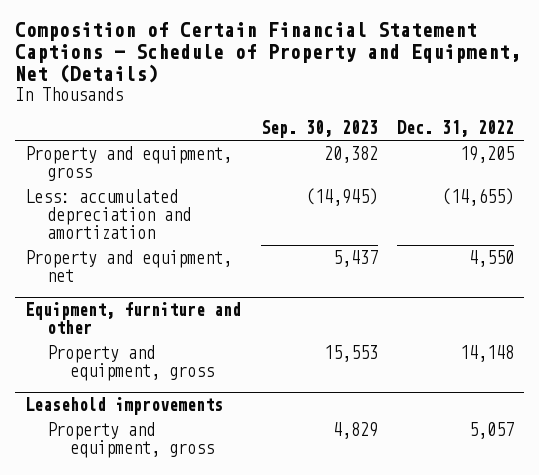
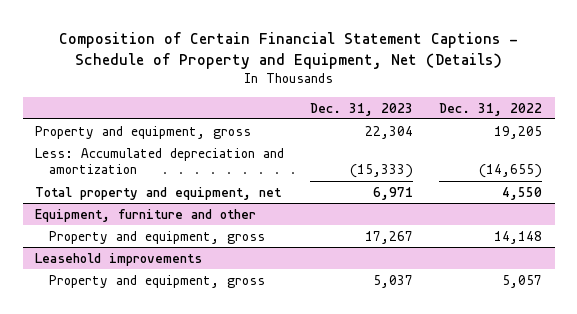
[260,120,378,139] Sep. 30, 2023 -> none
none -> [310,102,414,116] Dec. 31, 2023
[24,189,192,240] Less: accumulated depreciation and amortization -> [35,147,285,175] Less: Accumulated depreciation and amortization
[24,250,232,283] Property and equipment, net -> [35,186,283,200] Total property and equipment, net

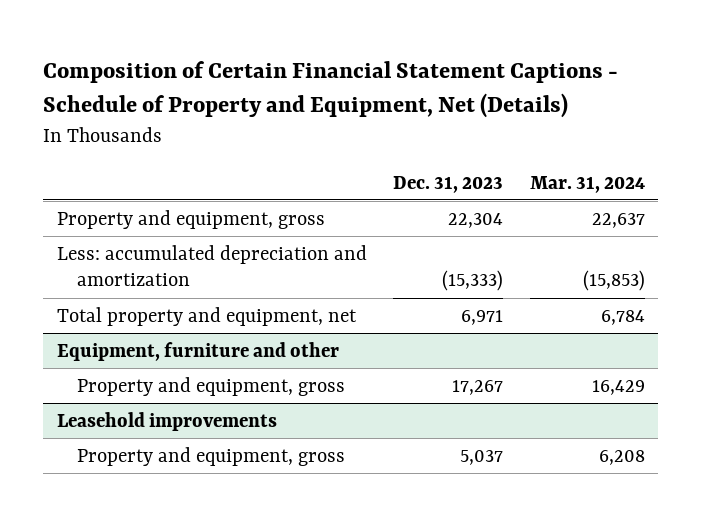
[438,102,542,116] Dec. 31, 2022 -> none
none -> [530,175,646,193] Mar. 31, 2024
[35,147,285,175] Less: Accumulated depreciation and amortization -> [56,245,367,287] Less: accumulated depreciation and amortization

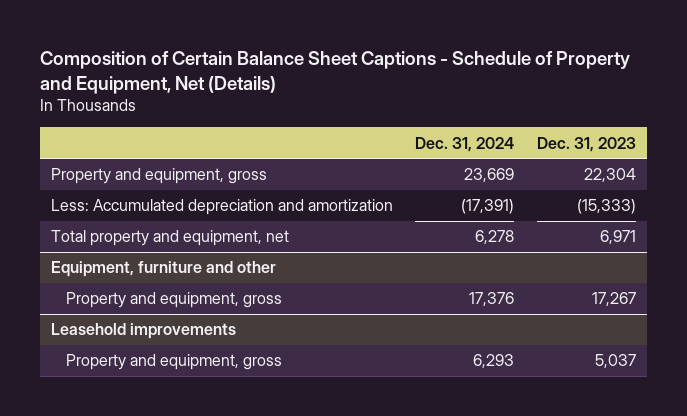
[43,60,619,119] Composition of Certain Financial Statement Captions - Schedule of Property and Equipment, Net (Details) -> [40,50,631,94] Composition of Certain Balance Sheet Captions - Schedule of Property and Equipment, Net (Details)
[530,175,646,193] Mar. 31, 2024 -> none
none -> [415,136,515,152] Dec. 31, 2024
[56,245,367,287] Less: accumulated depreciation and amortization -> [51,199,394,216] Less: Accumulated depreciation and amortization

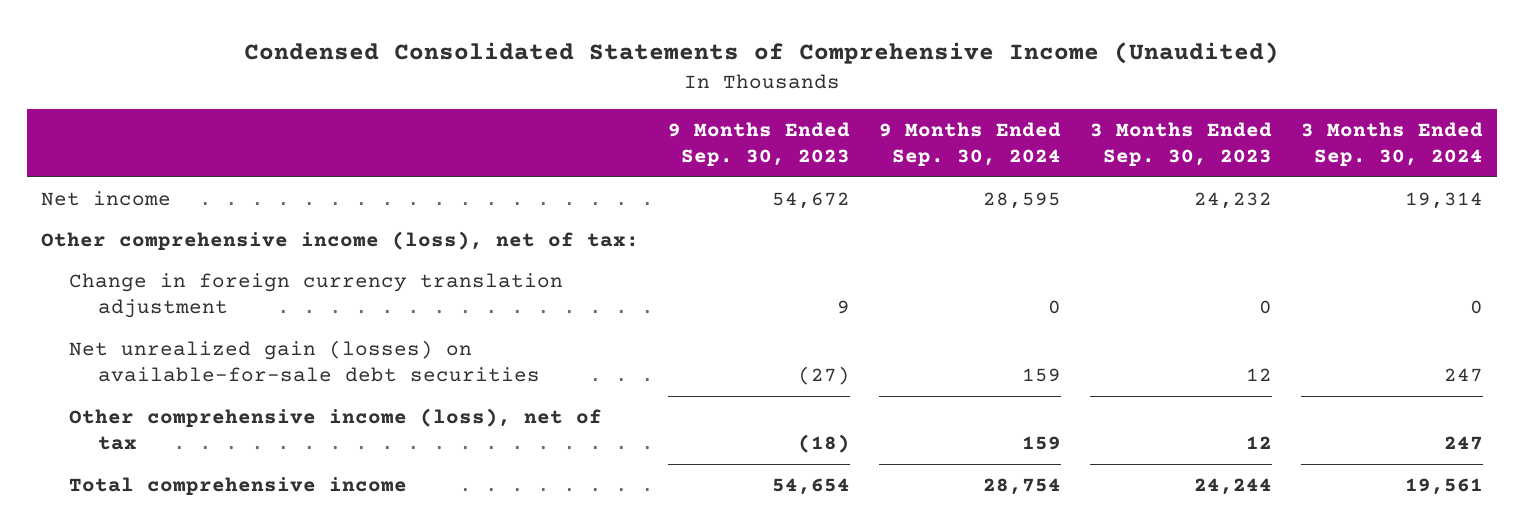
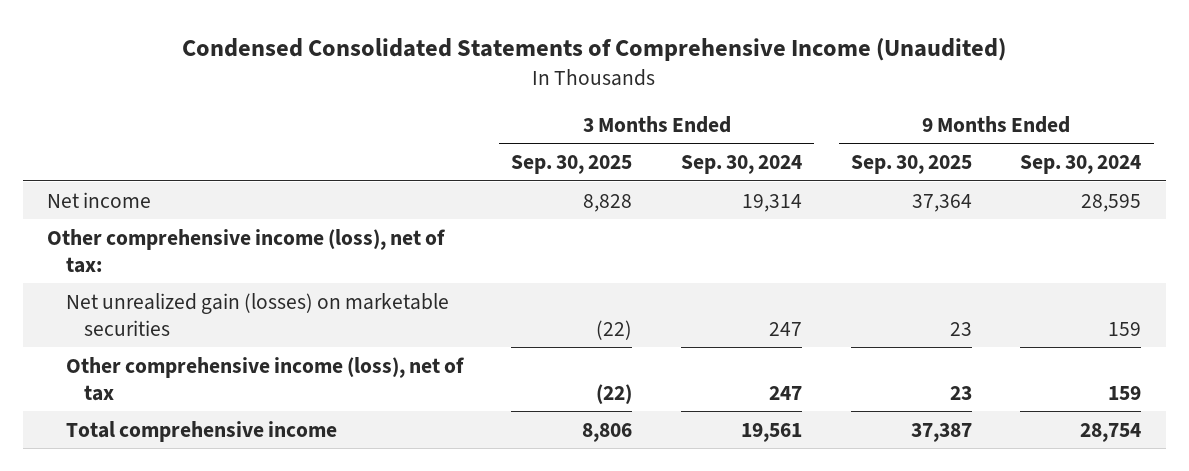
[667,121,850,167] 9 Months Ended Sep. 30, 2023 -> none
[1089,121,1272,167] 3 Months Ended Sep. 30, 2023 -> none
none -> [511,155,633,175] Sep. 30, 2025
none -> [850,155,972,175] Sep. 30, 2025
[69,272,564,319] Change in foreign currency translation adjustment -> none
[69,339,540,383] Net unrealized gain (losses) on available-for-sale debt securities -> [65,292,449,337] Net unrealized gain (losses) on marketable securities

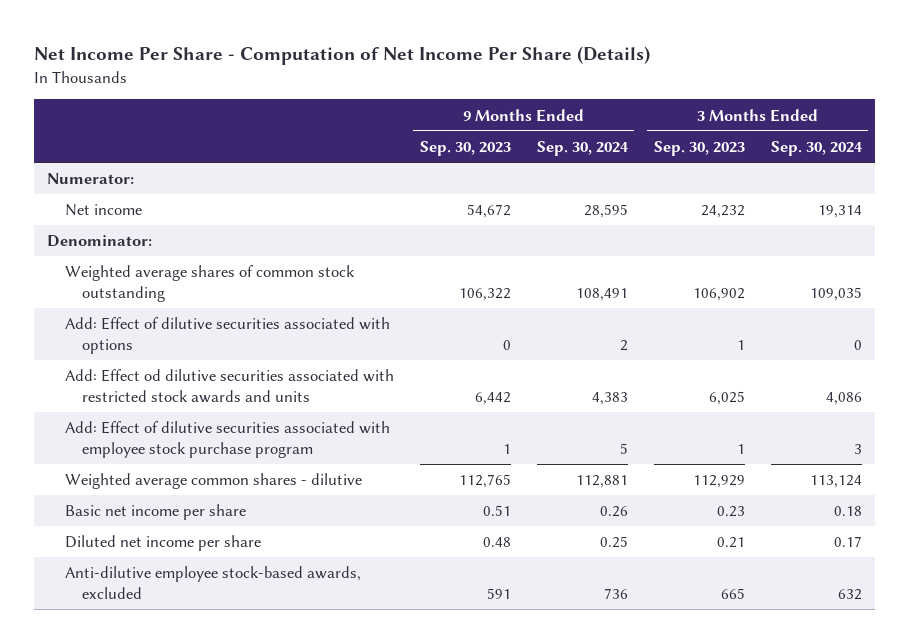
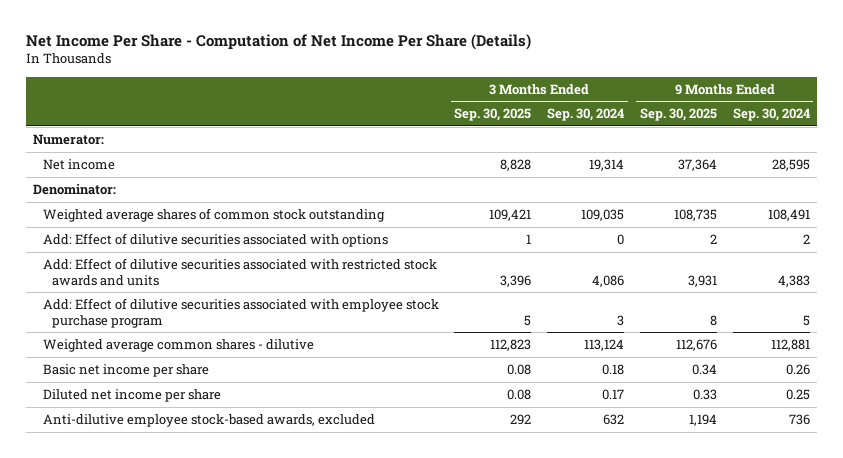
[419,141,511,157] Sep. 30, 2023 -> none
[653,141,745,157] Sep. 30, 2023 -> none
none -> [454,108,532,122] Sep. 30, 2025
none -> [639,108,717,122] Sep. 30, 2025
[64,369,394,403] Add: Effect od dilutive securities associated with restricted stock awards and units -> [42,258,437,286] Add: Effect of dilutive securities associated with restricted stock awards and units

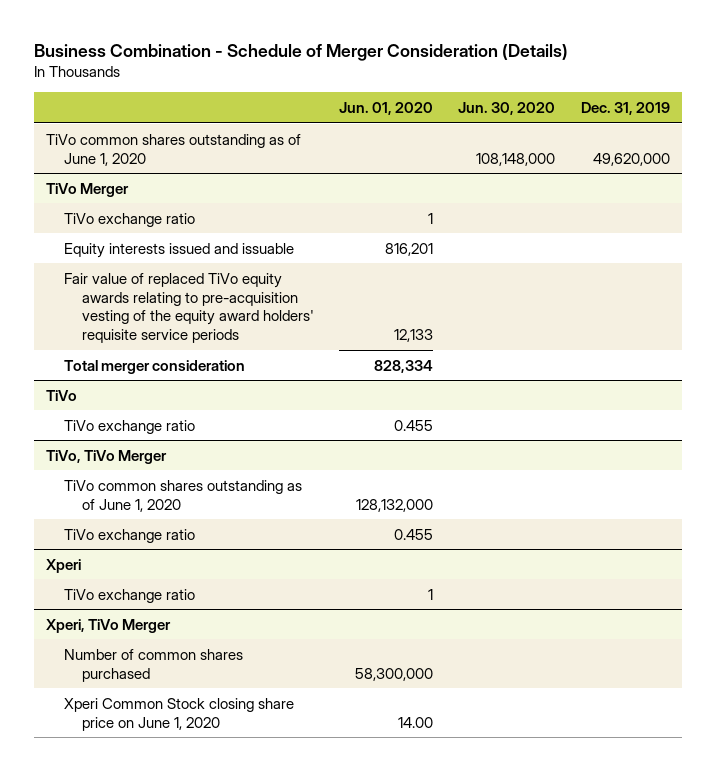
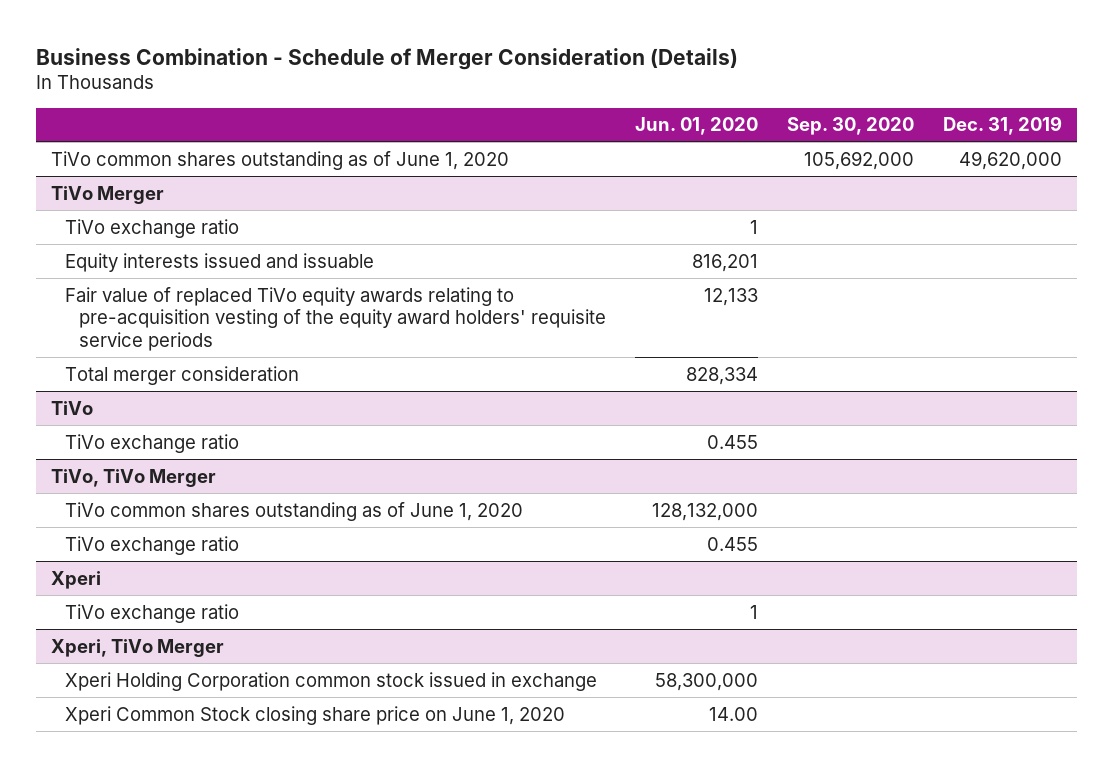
[458,101,556,115] Jun. 30, 2020 -> none
none -> [787,117,915,136] Sep. 30, 2020
[64,648,244,682] Number of common shares purchased -> [64,671,597,691] Xperi Holding Corporation common stock issued in exchange

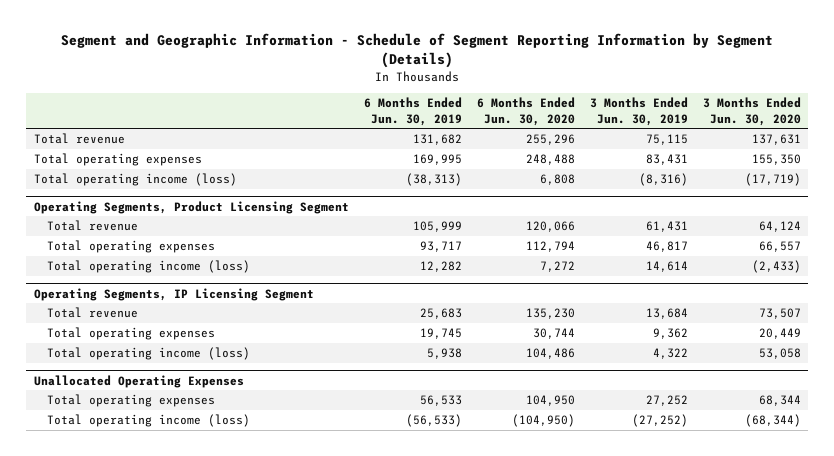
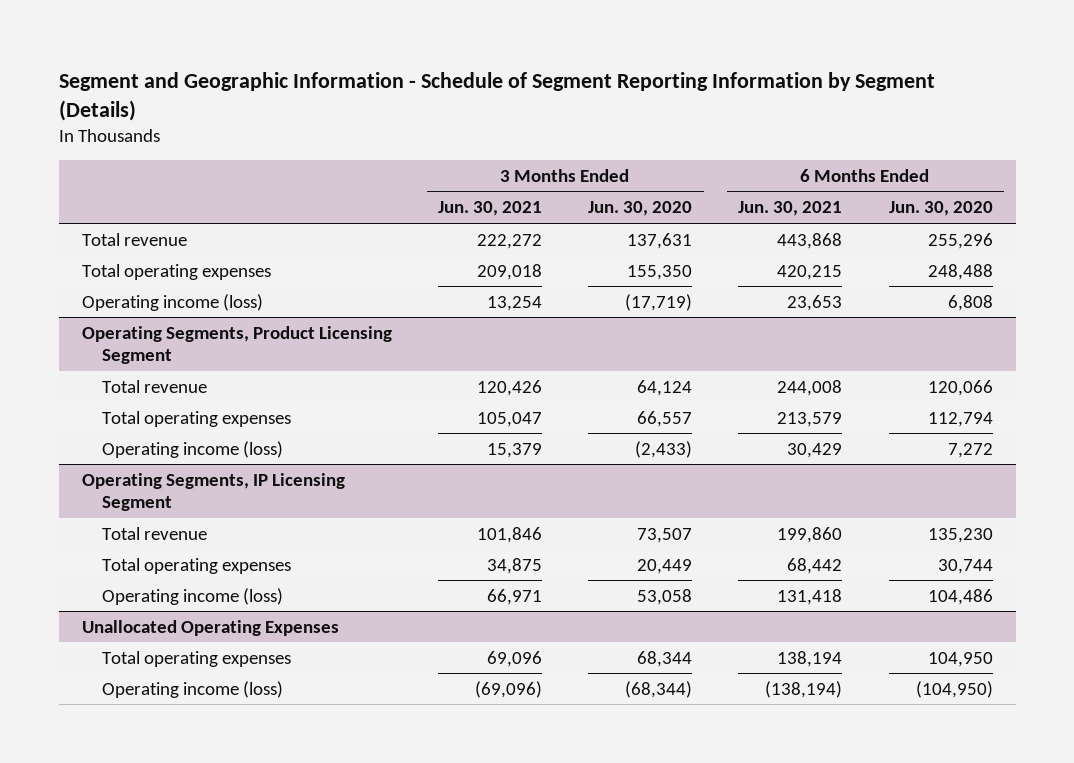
[363,97,462,126] 6 Months Ended Jun. 30, 2019 -> none
[589,97,688,126] 3 Months Ended Jun. 30, 2019 -> none
none -> [438,201,543,217] Jun. 30, 2021
none -> [738,201,843,217] Jun. 30, 2021
[33,173,237,187] Total operating income (loss) -> [81,293,263,311] Operating income (loss)
[47,260,251,274] Total operating income (loss) -> [102,440,284,458] Operating income (loss)
[47,347,251,361] Total operating income (loss) -> [102,587,284,605] Operating income (loss)
[47,414,251,428] Total operating income (loss) -> [102,680,284,698] Operating income (loss)

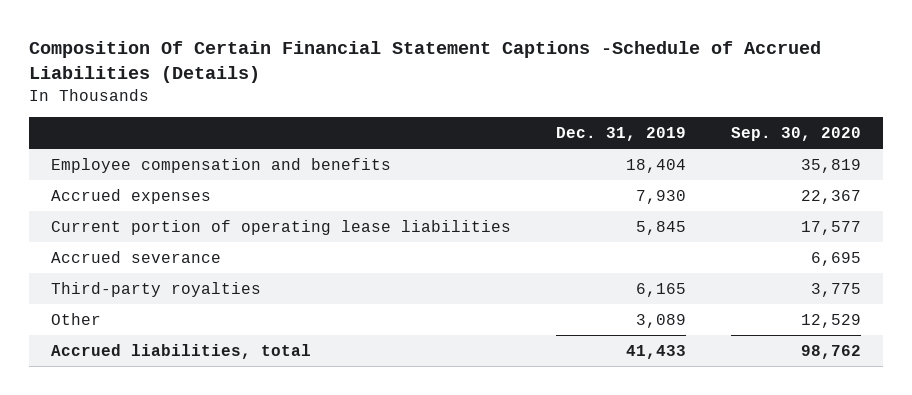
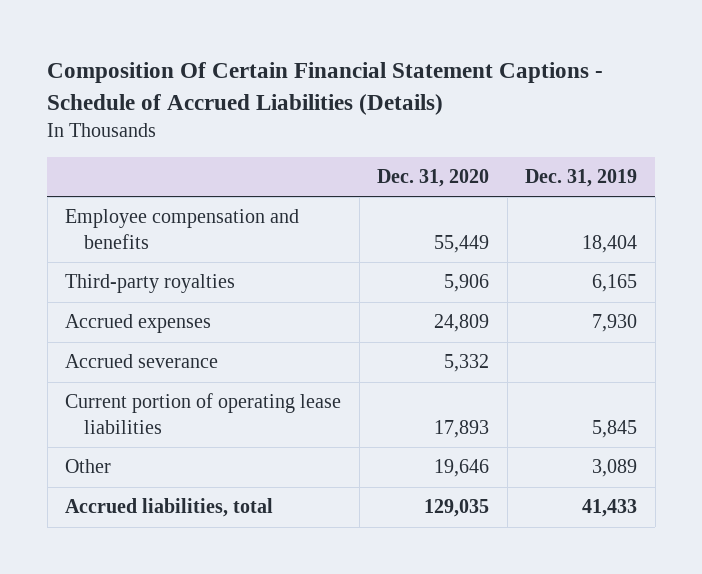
[29,41,822,84] Composition Of Certain Financial Statement Captions -Schedule of Accrued Liabilities (Details) -> [47,62,604,115] Composition Of Certain Financial Statement Captions - Schedule of Accrued Liabilities (Details)
[730,126,861,141] Sep. 30, 2020 -> none
none -> [377,169,490,188] Dec. 31, 2020
[51,281,262,297] Third-party royalties -> [65,274,236,294] Third-party royalties
[51,219,512,235] Current portion of operating lease liabilities -> [65,393,342,435] Current portion of operating lease liabilities

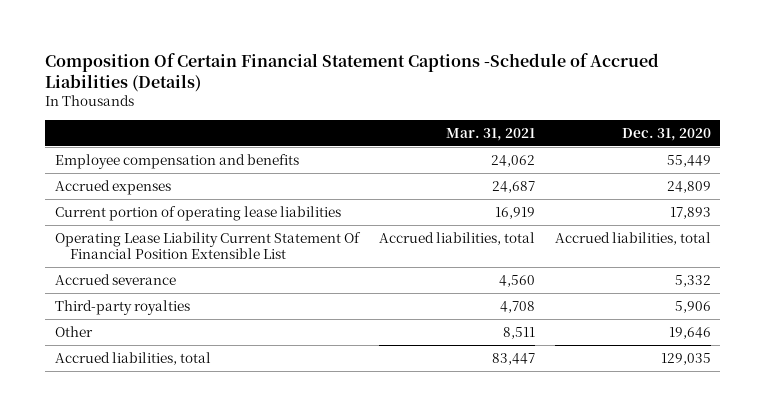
[47,62,604,115] Composition Of Certain Financial Statement Captions - Schedule of Accrued Liabilities (Details) -> [45,52,660,92] Composition Of Certain Financial Statement Captions -Schedule of Accrued Liabilities (Details)
[525,169,638,188] Dec. 31, 2019 -> none
none -> [445,128,535,142] Mar. 31, 2021
none -> [55,231,362,260] Operating Lease Liability Current Statement Of Financial Position Extensible List
[65,354,219,369] Accrued severance -> [55,273,177,285] Accrued severance
[65,274,236,294] Third-party royalties -> [55,299,191,315] Third-party royalties

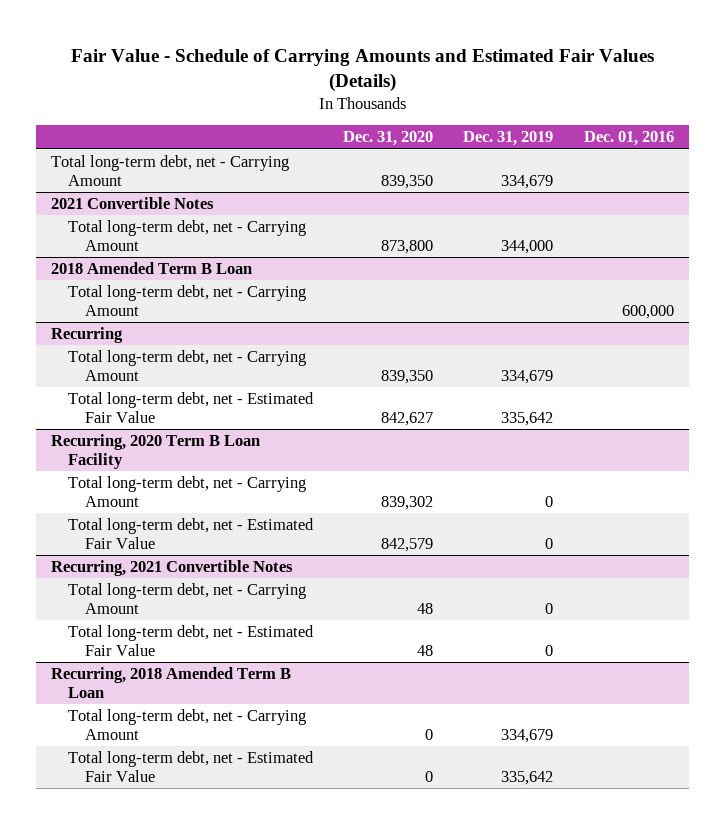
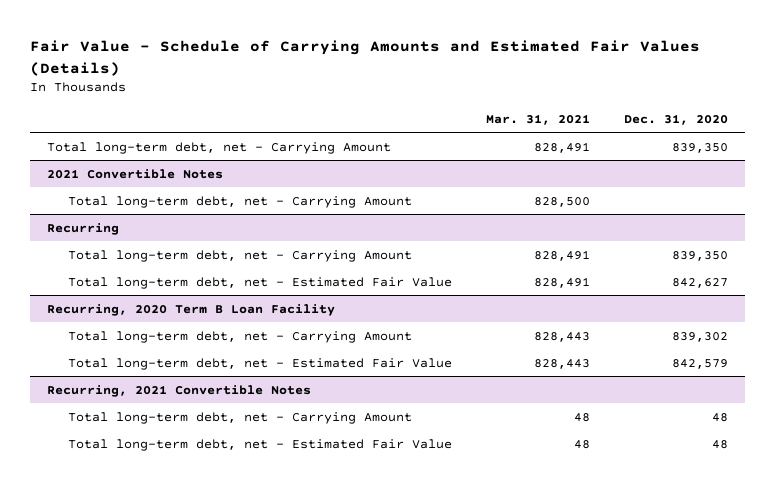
[463,131,554,147] Dec. 31, 2019 -> none
[583,131,674,147] Dec. 01, 2016 -> none
none -> [485,113,590,125] Mar. 31, 2021
[68,220,307,251] Total long-term debt, net - Carrying Amount -> none
[51,262,253,275] 2018 Amended Term B Loan -> none
[51,667,292,698] Recurring, 2018 Amended Term B Loan -> none
[68,709,307,740] Total long-term debt, net - Carrying Amount -> none
[68,751,315,782] Total long-term debt, net - Estimated Fair Value -> none

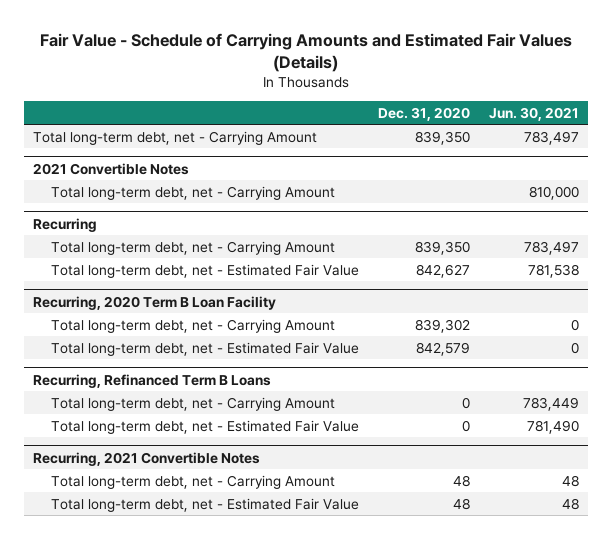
[485,113,590,125] Mar. 31, 2021 -> none
none -> [488,106,579,121] Jun. 30, 2021
none -> [33,373,272,388] Recurring, Refinanced Term B Loans
none -> [50,396,335,411] Total long-term debt, net - Carrying Amount
none -> [50,419,359,434] Total long-term debt, net - Estimated Fair Value

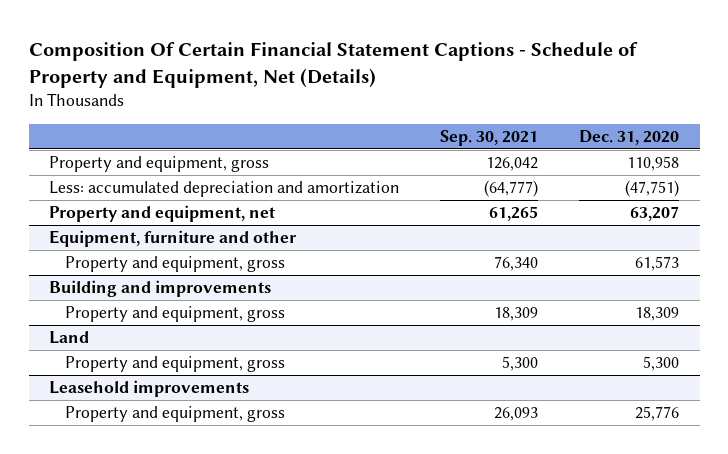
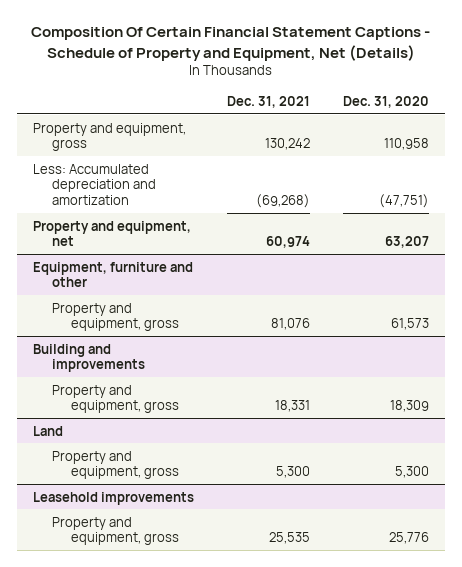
[440,130,539,147] Sep. 30, 2021 -> none
none -> [226,95,310,108] Dec. 31, 2021
[49,181,400,198] Less: accumulated depreciation and amortization -> [33,163,157,205] Less: Accumulated depreciation and amortization

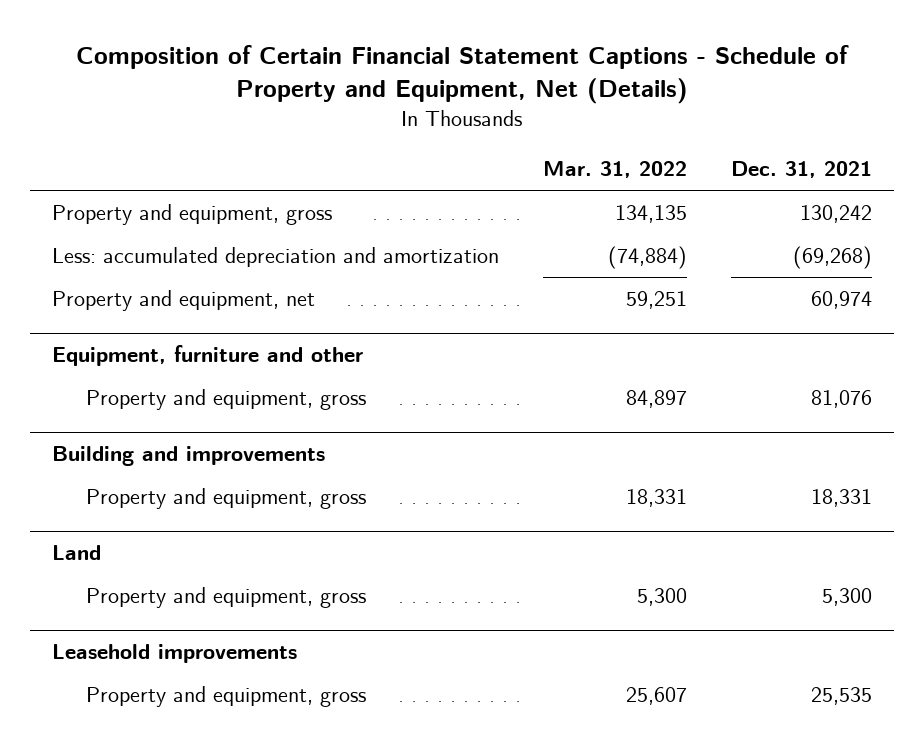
[30,27,430,61] Composition Of Certain Financial Statement Captions - Schedule of Property and Equipment, Net (Details) -> [76,44,850,104] Composition of Certain Financial Statement Captions - Schedule of Property and Equipment, Net (Details)
[342,95,429,108] Dec. 31, 2020 -> none
none -> [543,161,688,179] Mar. 31, 2022
[33,163,157,205] Less: Accumulated depreciation and amortization -> [52,246,500,267] Less: accumulated depreciation and amortization

